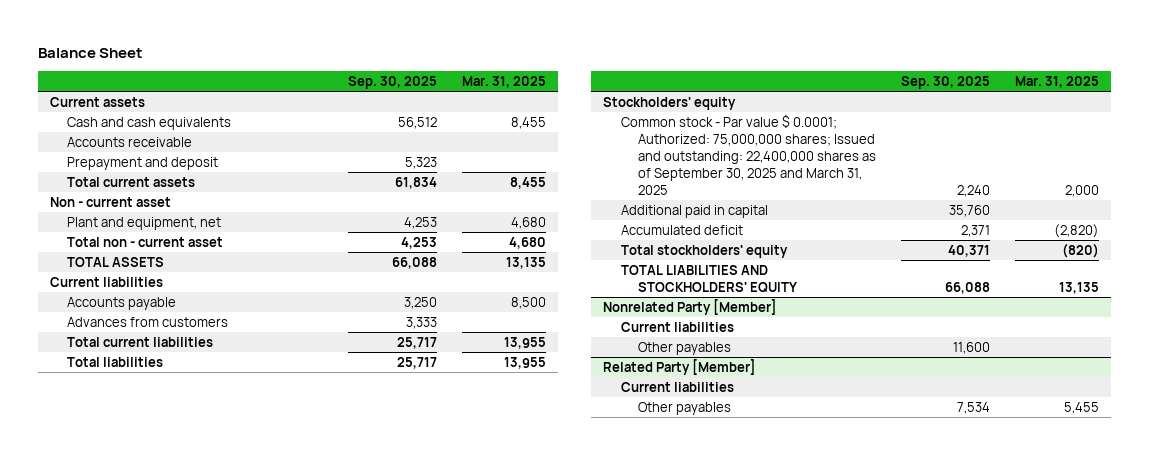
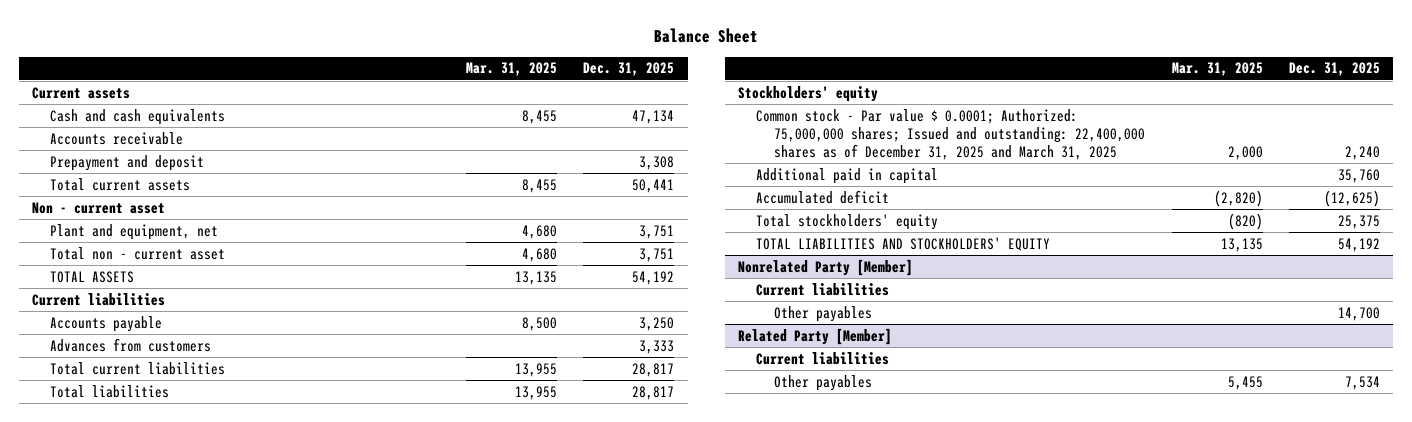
[347,76,437,90] Sep. 30, 2025 -> none
none -> [583,62,675,77] Dec. 31, 2025
[620,113,877,195] Common stock - Par value $ 0.0001; Authorized: 75,000,000 shares; Issued and outstanding: 22,400,000 shares as of September 30, 2025 and March 31, 2025 -> [756,108,1146,161] Common stock - Par value $ 0.0001; Authorized: 75,000,000 shares; Issued and outstanding: 22,400,000 shares as of December 31, 2025 and March 31, 2025

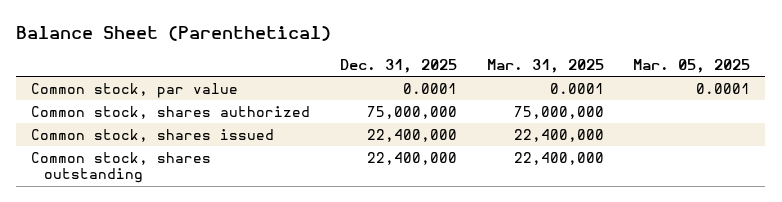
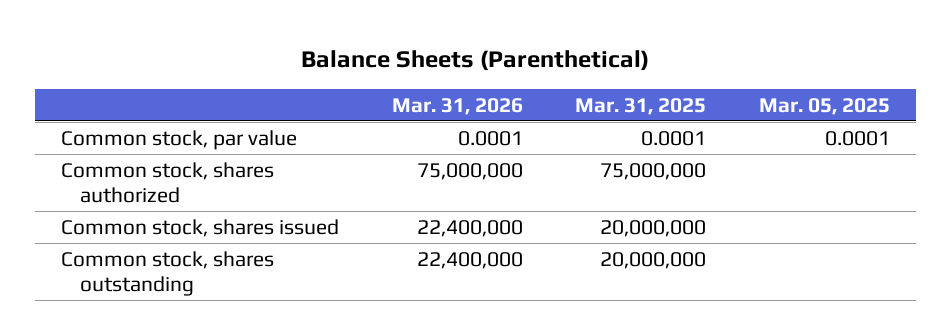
[16,25,332,41] Balance Sheet (Parenthetical) -> [301,50,650,72] Balance Sheets (Parenthetical)
[340,58,458,73] Dec. 31, 2025 -> none
none -> [391,97,523,115] Mar. 31, 2026
[513,129,604,143] 22,400,000 -> [600,220,707,238] 20,000,000
[513,152,604,166] 22,400,000 -> [600,252,707,270] 20,000,000

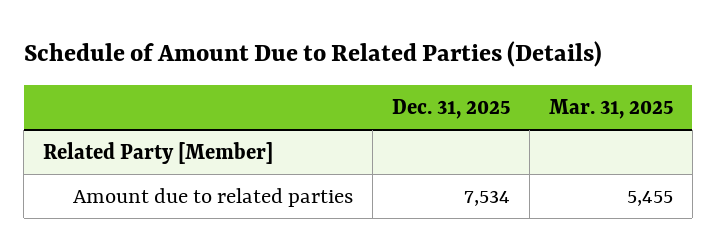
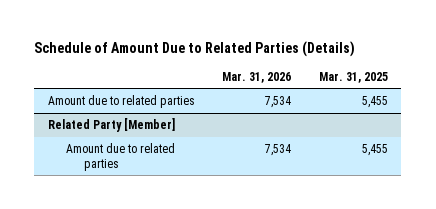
[392,98,511,119] Dec. 31, 2025 -> none
none -> [222,71,292,83] Mar. 31, 2026
none -> [47,95,195,109] Amount due to related parties

